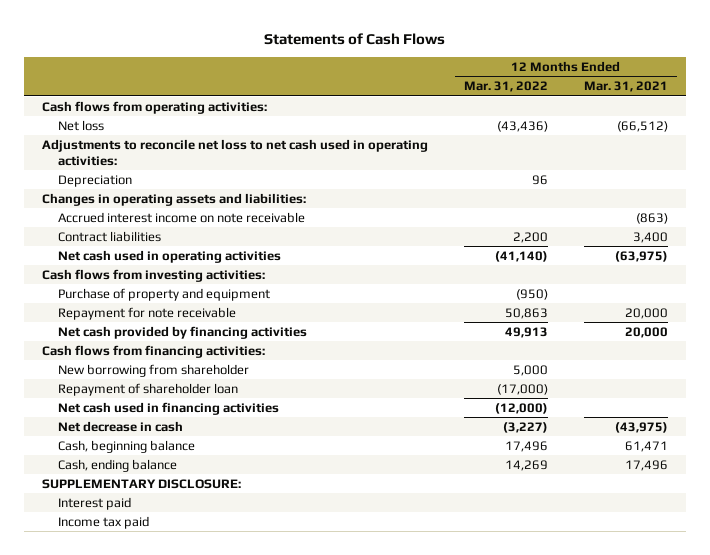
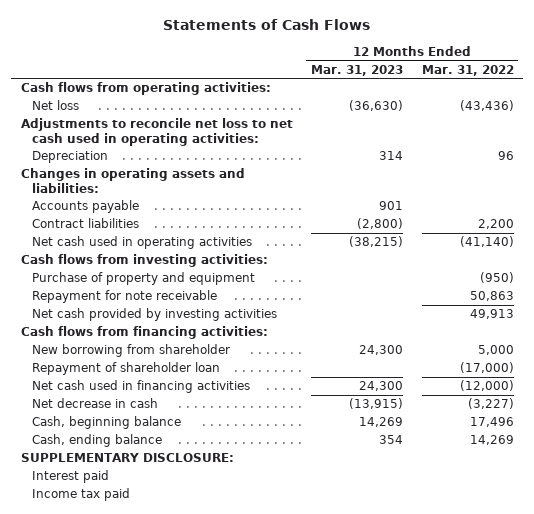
[584,81,669,93] Mar. 31, 2021 -> none
none -> [311,64,404,76] Mar. 31, 2023
[58,211,306,223] Accrued interest income on note receivable -> none
none -> [32,200,140,214] Accounts payable
[58,325,308,339] Net cash provided by financing activities -> [32,308,278,322] Net cash provided by investing activities

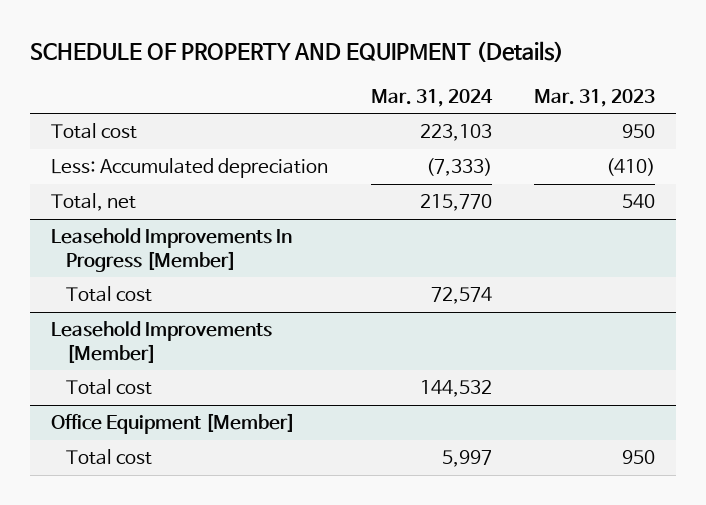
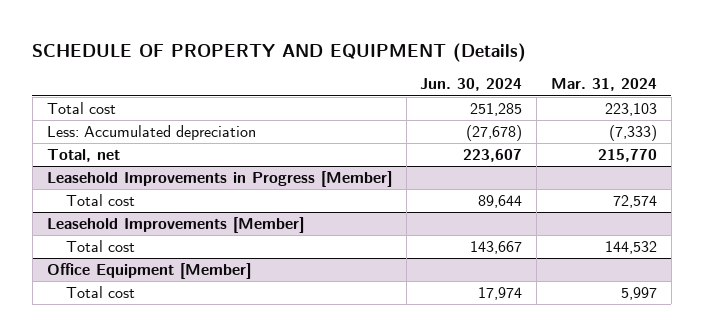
[533,88,655,107] Mar. 31, 2023 -> none
none -> [420,78,523,92] Jun. 30, 2024
[51,228,293,272] Leasehold Improvements In Progress [Member] -> [46,171,392,188] Leasehold Improvements in Progress [Member]

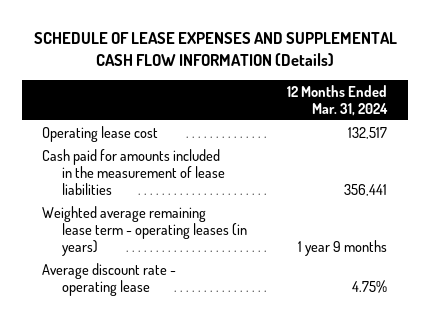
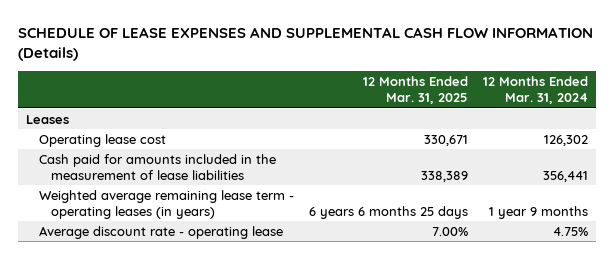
none -> [362,75,468,105] 12 Months Ended Mar. 31, 2025
none -> [25,114,69,124] Leases
[348,126,388,139] 132,517 -> [544,134,589,146] 126,302

